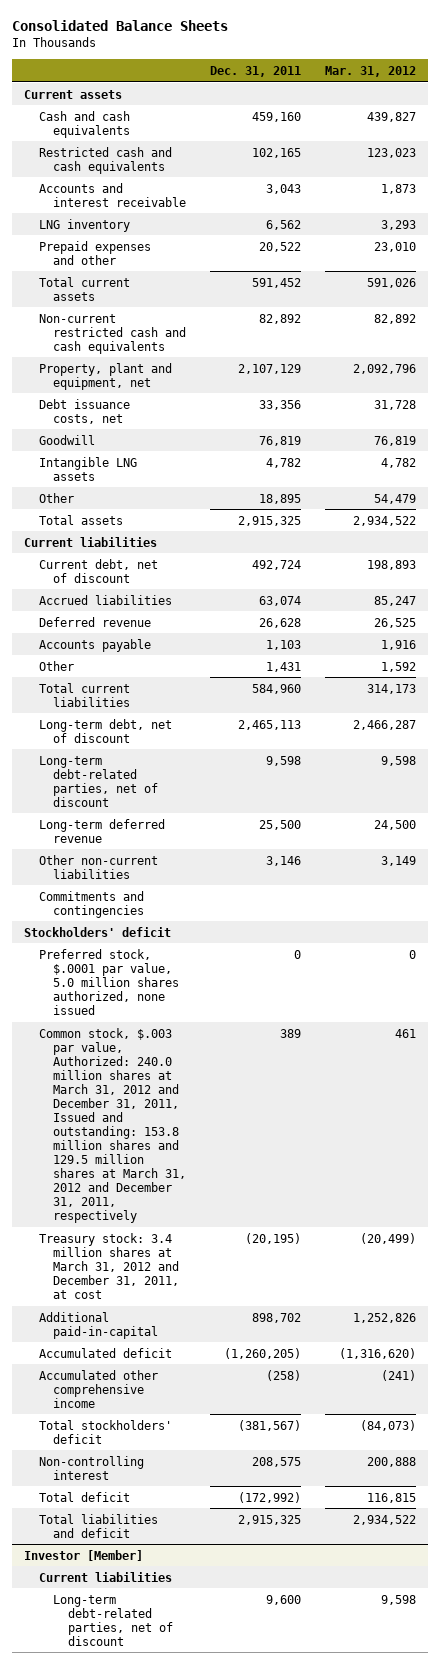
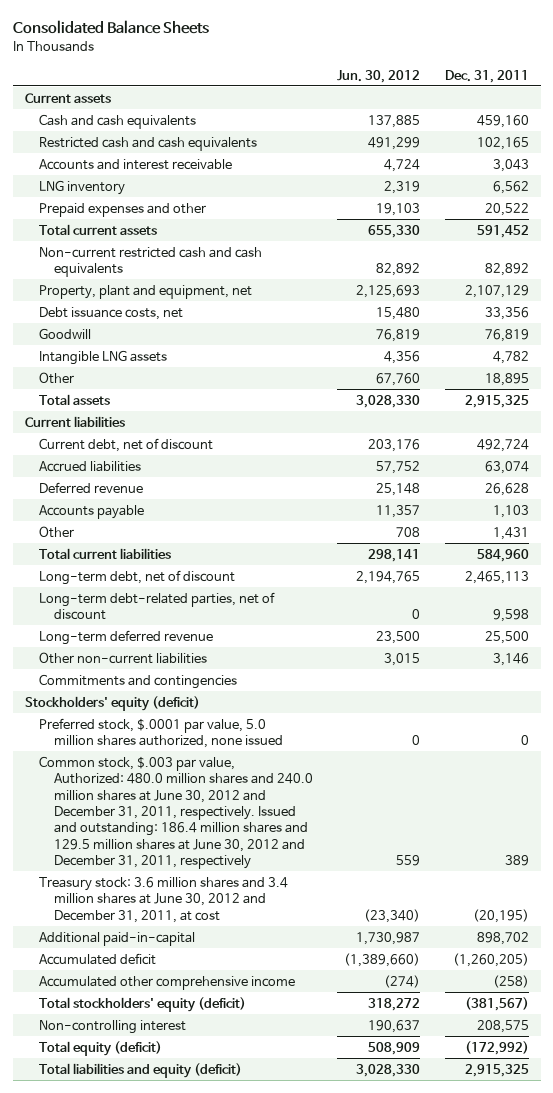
[324,65,416,77] Mar. 31, 2012 -> none
none -> [337,69,421,83] Jun. 30, 2012
[24,926,172,937] Stockholders' deficit -> [24,695,200,711] Stockholders' equity (deficit)
[38,1027,187,1224] Common stock, $.003 par value, Authorized: 240.0 million shares at March 31, 2012 and December 31, 2011, Issued and outstanding: 153.8 million shares and 129.5 million shares at March 31, 2012 and December 31, 2011, respectively -> [39,755,313,870] Common stock, $.003 par value, Authorized: 480.0 million shares and 240.0 million shares at June 30, 2012 and December 31, 2011, respectively. Issued and outstanding: 186.4 million shares and 129.5 million shares at June 30, 2012 and December 31, 2011, respectively
[38,1232,180,1299] Treasury stock: 3.4 million shares at March 31, 2012 and December 31, 2011, at cost -> [39,876,289,923] Treasury stock: 3.6 million shares and 3.4 million shares at June 30, 2012 and December 31, 2011, at cost
[38,1419,172,1444] Total stockholders' deficit -> [39,996,247,1012] Total stockholders' equity (deficit)
[24,1549,144,1561] Investor [Member] -> none
[38,1571,172,1582] Current liabilities -> none
[53,1594,173,1646] Long-term debt-related parties, net of discount -> none
[38,1491,130,1502] Total deficit -> [39,1040,163,1056] Total equity (deficit)
[38,1513,158,1538] Total liabilities and deficit -> [39,1062,243,1078] Total liabilities and equity (deficit)

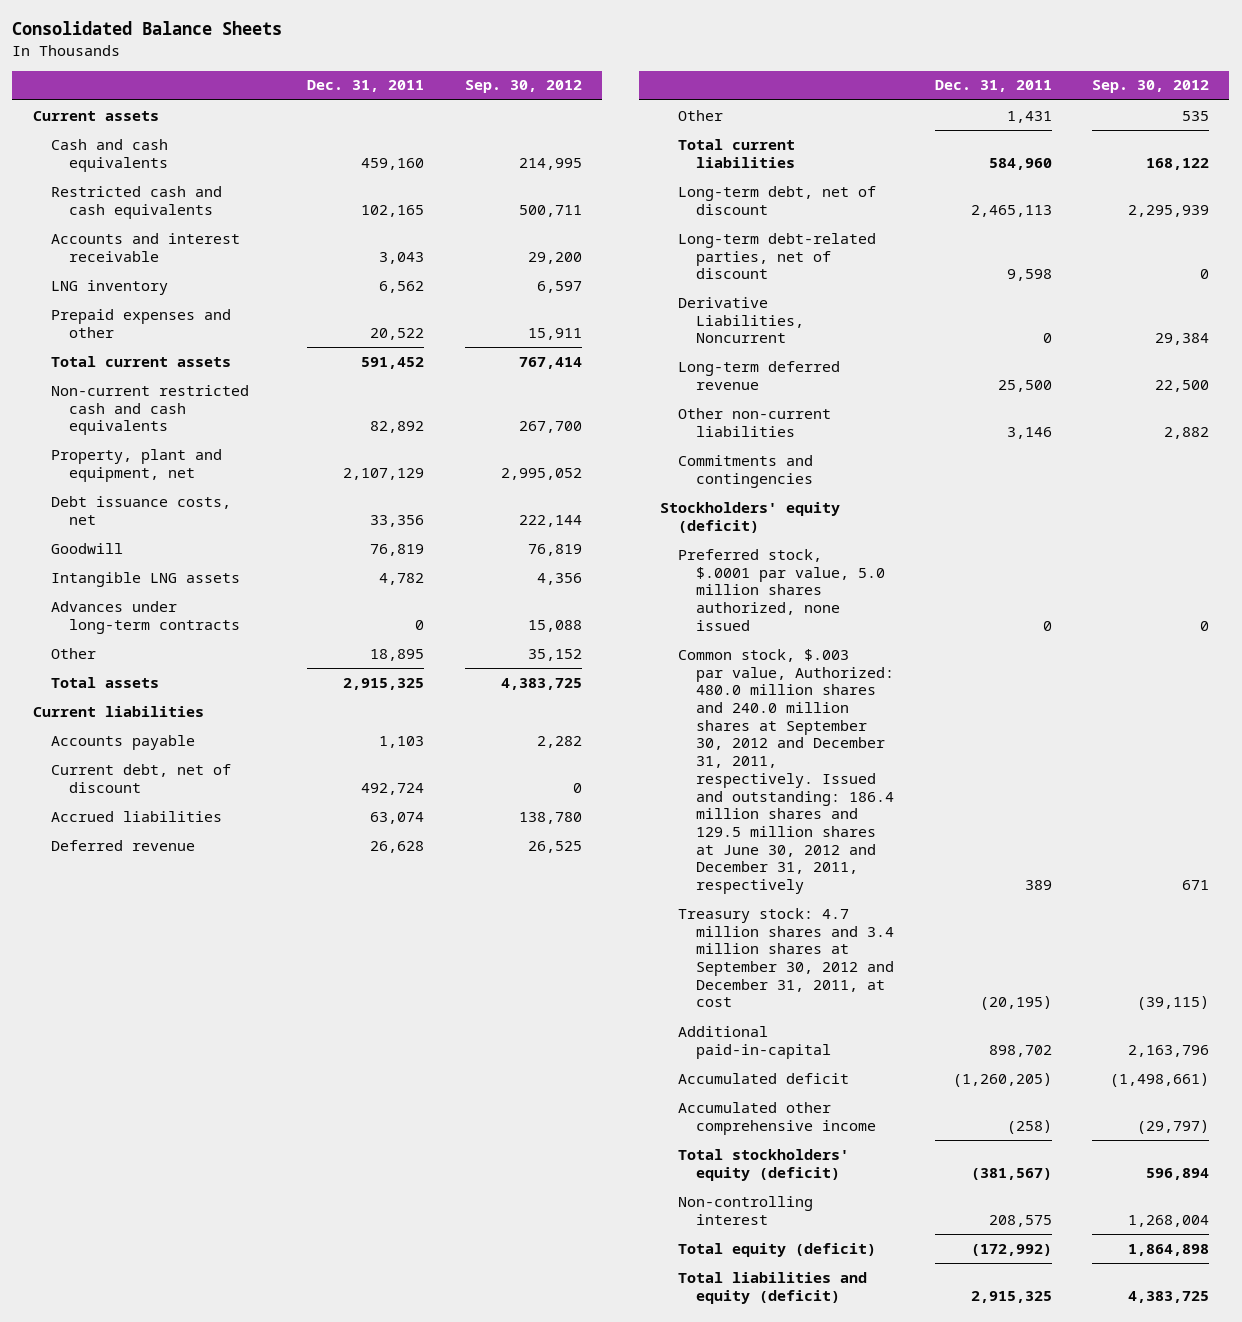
[337,69,421,83] Jun. 30, 2012 -> none
none -> [464,80,582,94] Sep. 30, 2012
none -> [50,600,241,634] Advances under long-term contracts
[39,504,145,519] Accounts payable -> [50,734,195,750] Accounts payable
none -> [677,296,805,344] Derivative Liabilities, Noncurrent
[39,755,313,870] Common stock, $.003 par value, Authorized: 480.0 million shares and 240.0 million shares at June 30, 2012 and December 31, 2011, respectively. Issued and outstanding: 186.4 million shares and 129.5 million shares at June 30, 2012 and December 31, 2011, respectively -> [677,648,895,895] Common stock, $.003 par value, Authorized: 480.0 million shares and 240.0 million shares at September 30, 2012 and December 31, 2011, respectively. Issued and outstanding: 186.4 million shares and 129.5 million shares at June 30, 2012 and December 31, 2011, respectively
[39,876,289,923] Treasury stock: 3.6 million shares and 3.4 million shares at June 30, 2012 and December 31, 2011, at cost -> [677,907,895,1008] Treasury stock: 4.7 million shares and 3.4 million shares at September 30, 2012 and December 31, 2011, at cost

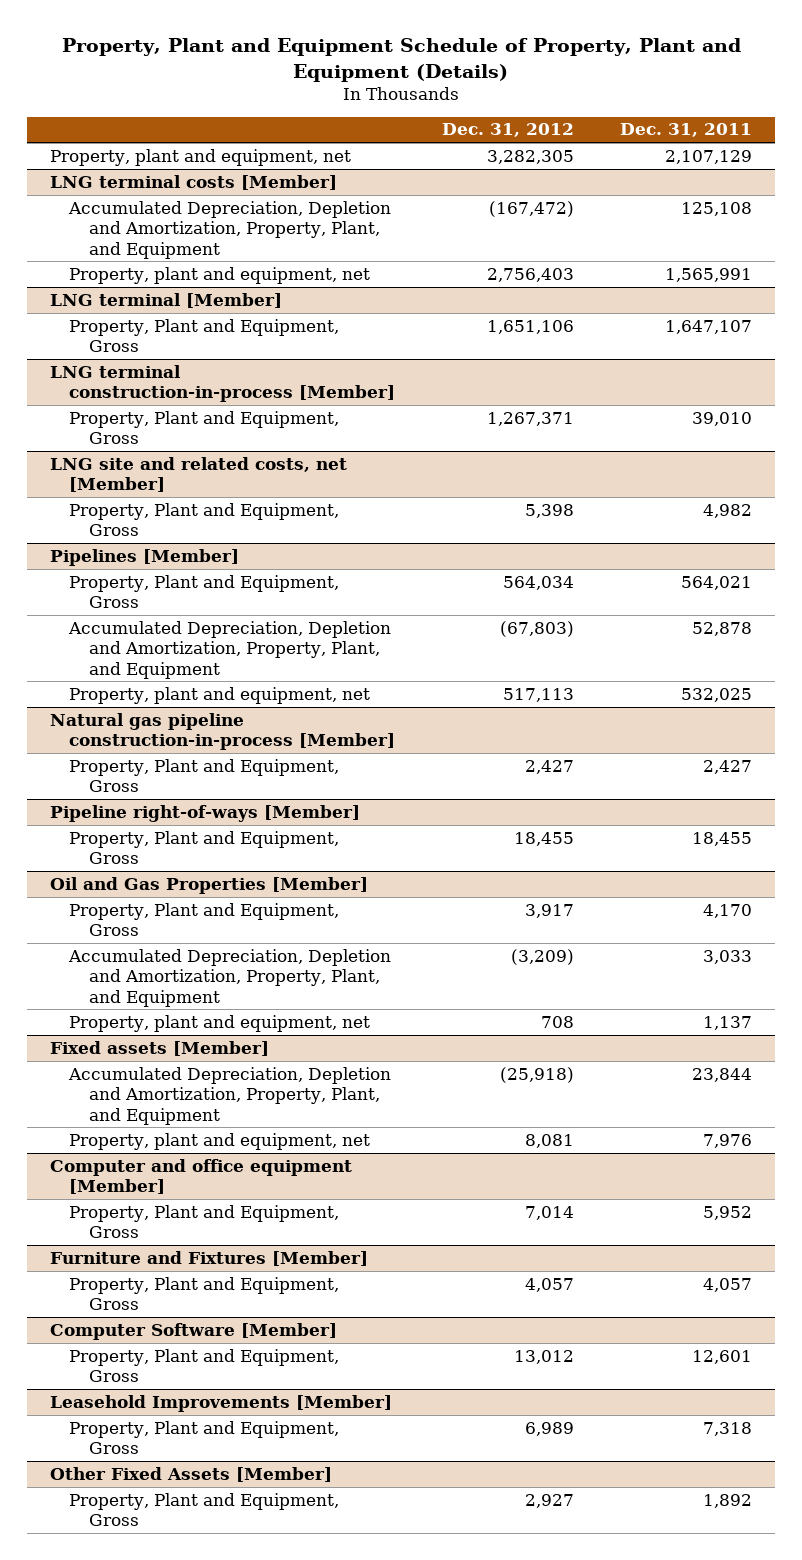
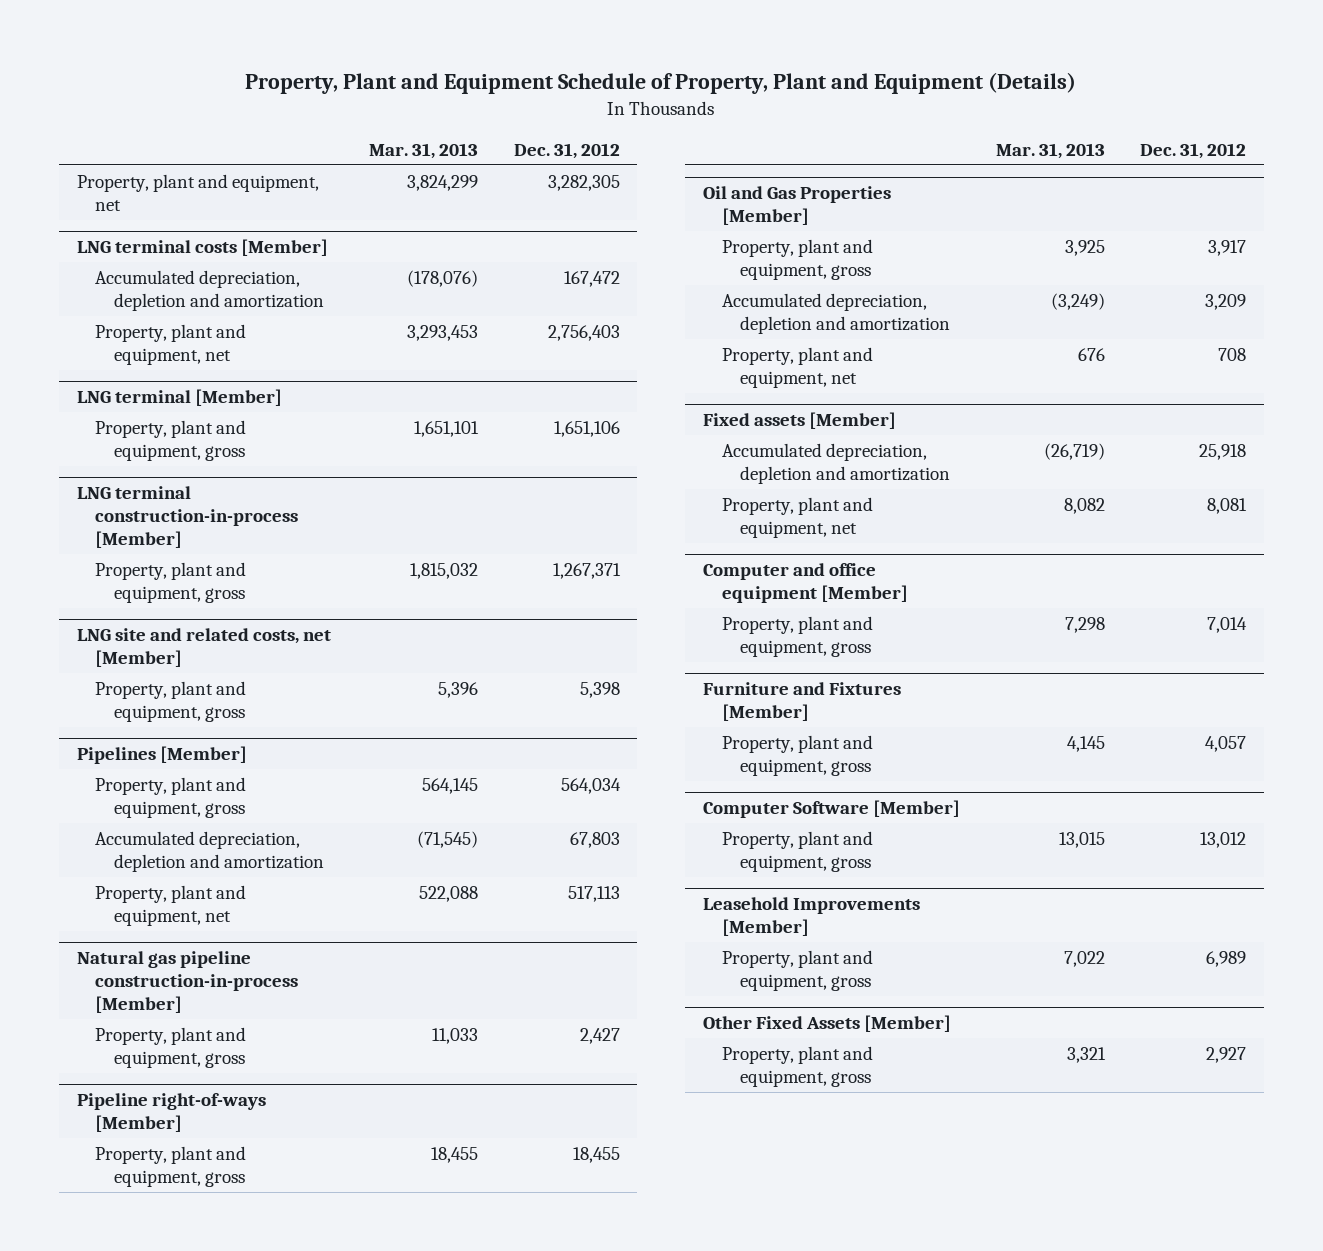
[620,123,753,138] Dec. 31, 2011 -> none
none -> [369,143,479,160] Mar. 31, 2013
[68,200,392,259] Accumulated Depreciation, Depletion and Amortization, Property, Plant, and Equipment -> [95,269,324,311] Accumulated depreciation, depletion and amortization
[488,200,574,217] (167,472) -> [563,270,620,287] 167,472
[69,318,340,353] Property, Plant and Equipment, Gross -> [95,419,247,461] Property, plant and equipment, gross
[69,410,340,445] Property, Plant and Equipment, Gross -> [95,561,247,603] Property, plant and equipment, gross
[69,502,340,537] Property, Plant and Equipment, Gross -> [95,680,247,722] Property, plant and equipment, gross
[69,574,340,609] Property, Plant and Equipment, Gross -> [95,776,247,818] Property, plant and equipment, gross
[68,620,392,679] Accumulated Depreciation, Depletion and Amortization, Property, Plant, and Equipment -> [95,830,324,872] Accumulated depreciation, depletion and amortization
[499,620,574,637] (67,803) -> [569,831,620,848] 67,803
[69,758,340,793] Property, Plant and Equipment, Gross -> [95,1026,247,1068] Property, plant and equipment, gross
[69,830,340,865] Property, Plant and Equipment, Gross -> [95,1145,247,1187] Property, plant and equipment, gross
[69,902,340,937] Property, Plant and Equipment, Gross -> [721,238,873,280] Property, plant and equipment, gross
[68,948,392,1007] Accumulated Depreciation, Depletion and Amortization, Property, Plant, and Equipment -> [721,292,951,334] Accumulated depreciation, depletion and amortization
[510,948,574,965] (3,209) -> [1204,293,1246,310] 3,209
[68,1066,392,1125] Accumulated Depreciation, Depletion and Amortization, Property, Plant, and Equipment -> [721,442,951,484] Accumulated depreciation, depletion and amortization
[499,1066,574,1083] (25,918) -> [1198,443,1246,460] 25,918
[69,1204,340,1239] Property, Plant and Equipment, Gross -> [721,615,873,657] Property, plant and equipment, gross
[69,1276,340,1311] Property, Plant and Equipment, Gross -> [721,734,873,776] Property, plant and equipment, gross
[69,1348,340,1383] Property, Plant and Equipment, Gross -> [721,830,873,872] Property, plant and equipment, gross
[69,1420,340,1455] Property, Plant and Equipment, Gross -> [721,949,873,991] Property, plant and equipment, gross
[69,1492,340,1527] Property, Plant and Equipment, Gross -> [721,1045,873,1087] Property, plant and equipment, gross

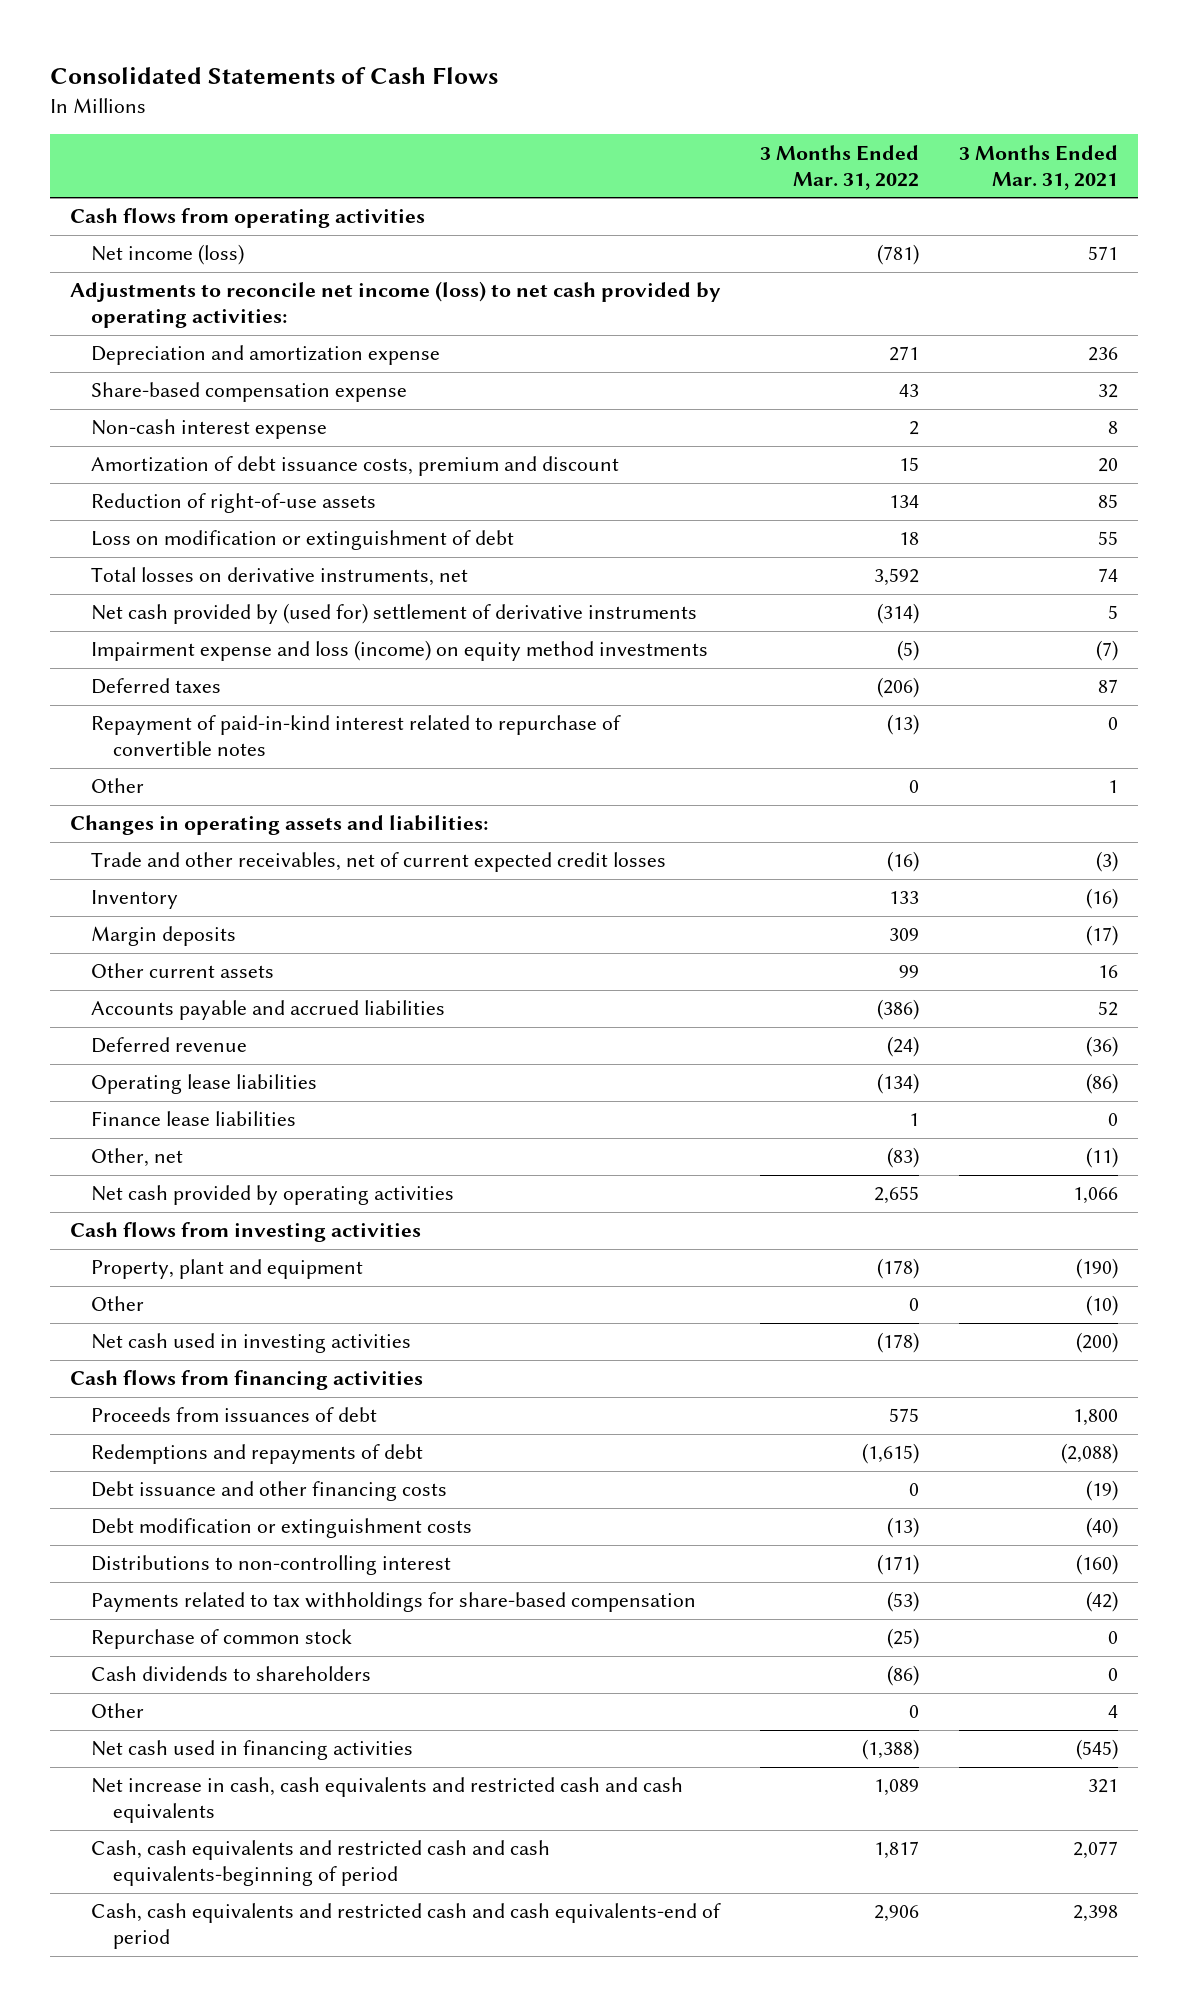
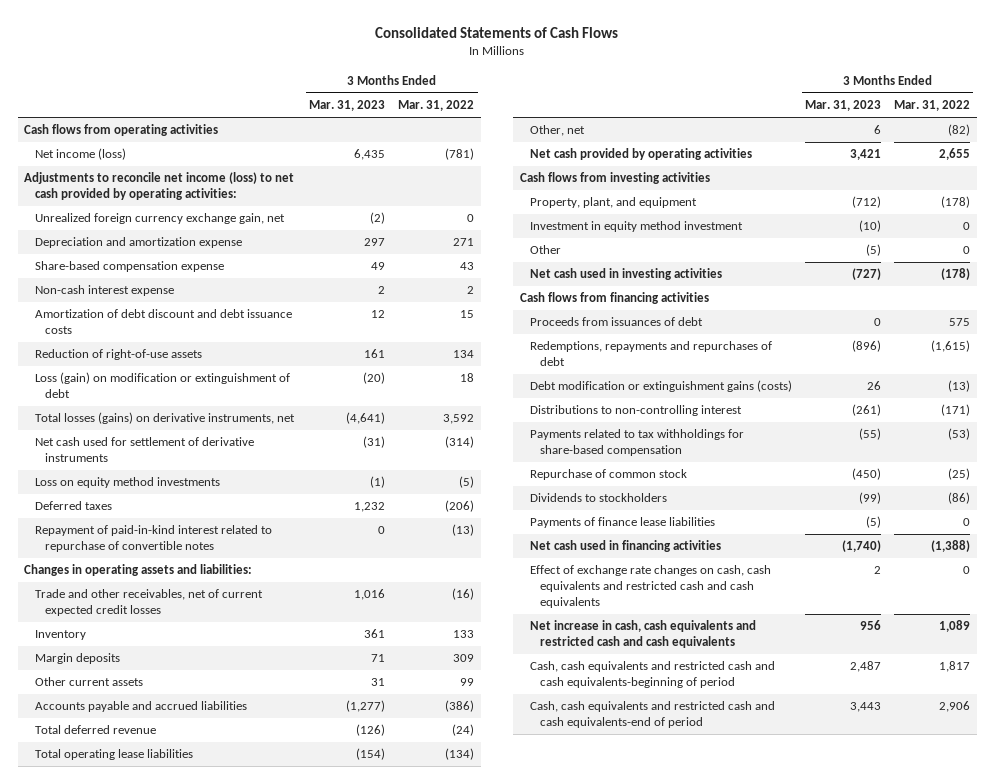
[958,144,1118,190] 3 Months Ended Mar. 31, 2021 -> none
none -> [309,100,386,112] Mar. 31, 2023
none -> [34,213,285,225] Unrealized foreign currency exchange gain, net
[91,456,620,477] Amortization of debt issuance costs, premium and discount -> [34,309,292,335] Amortization of debt discount and debt issuance costs
[91,530,515,551] Loss on modification or extinguishment of debt -> [34,372,290,399] Loss (gain) on modification or extinguishment of debt
[91,567,469,587] Total losses on derivative instruments, net -> [34,412,295,425] Total losses (gains) on derivative instruments, net
[91,603,698,625] Net cash provided by (used for) settlement of derivative instruments -> [34,437,254,463] Net cash used for settlement of derivative instruments
[91,640,709,662] Impairment expense and loss (income) on equity method investments -> [34,477,220,489] Loss on equity method investments
[91,778,145,794] Other -> none
[91,1111,297,1127] Finance lease liabilities -> none
[91,1037,248,1054] Deferred revenue -> [34,725,156,735] Total deferred revenue
[91,1074,318,1095] Operating lease liabilities -> [34,749,193,761] Total operating lease liabilities
[887,1147,920,1169] (83) -> [948,124,971,137] (82)
[91,1259,364,1280] Property, plant and equipment -> [530,197,698,209] Property, plant, and equipment
none -> [530,221,744,233] Investment in equity method investment
[91,1481,448,1502] Debt issuance and other financing costs -> none
[91,1444,424,1465] Redemptions and repayments of debt -> [530,341,773,367] Redemptions, repayments and repurchases of debt
[91,1518,473,1539] Debt modification or extinguishment costs -> [530,380,793,393] Debt modification or extinguishment gains (costs)
[91,1703,145,1719] Other -> none
[91,1666,372,1682] Cash dividends to shareholders -> [530,493,668,503] Dividends to stockholders
none -> [530,517,716,529] Payments of finance lease liabilities
none -> [530,565,772,608] Effect of exchange rate changes on cash, cash equivalents and restricted cash and cash equivalents

